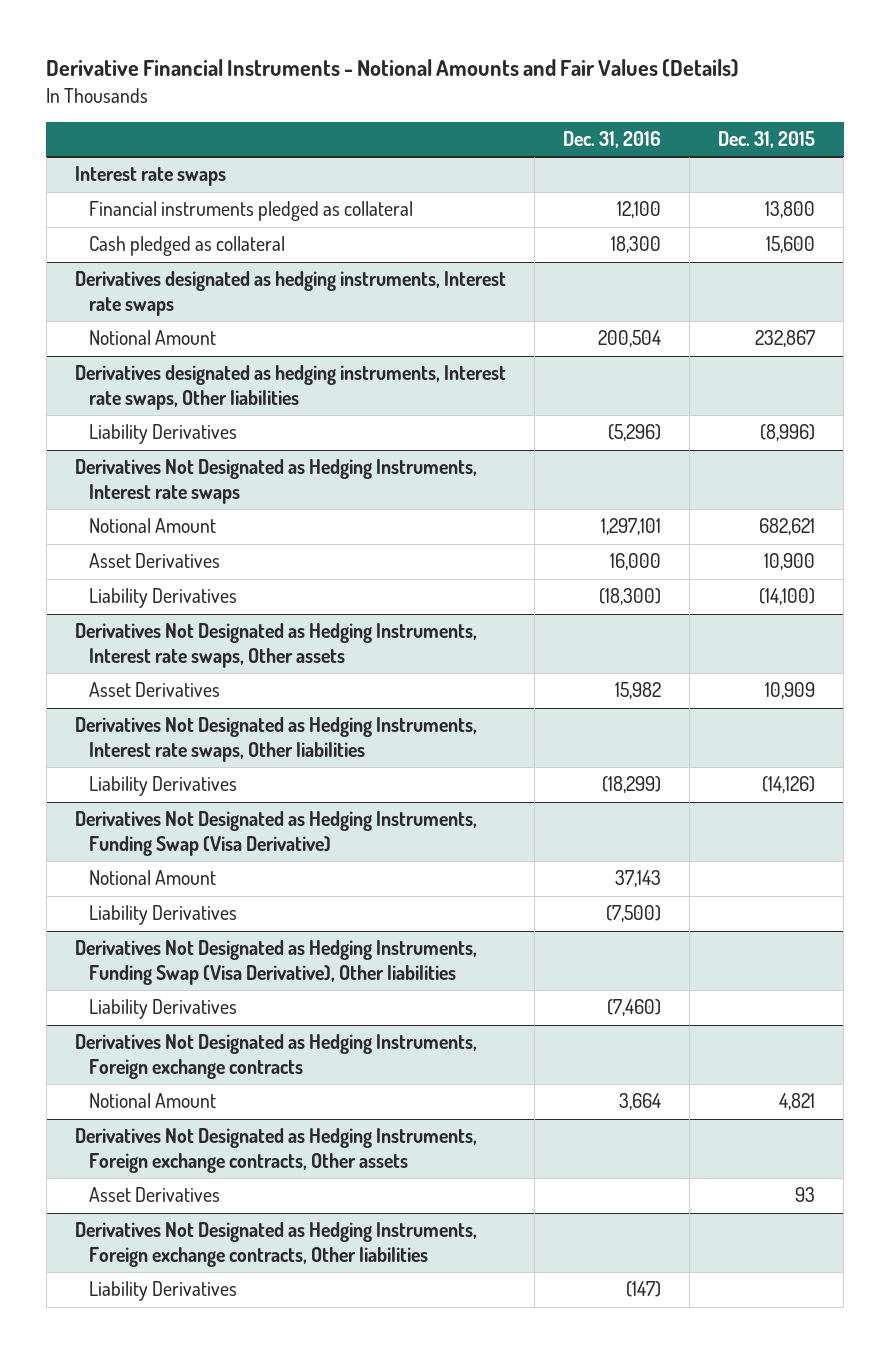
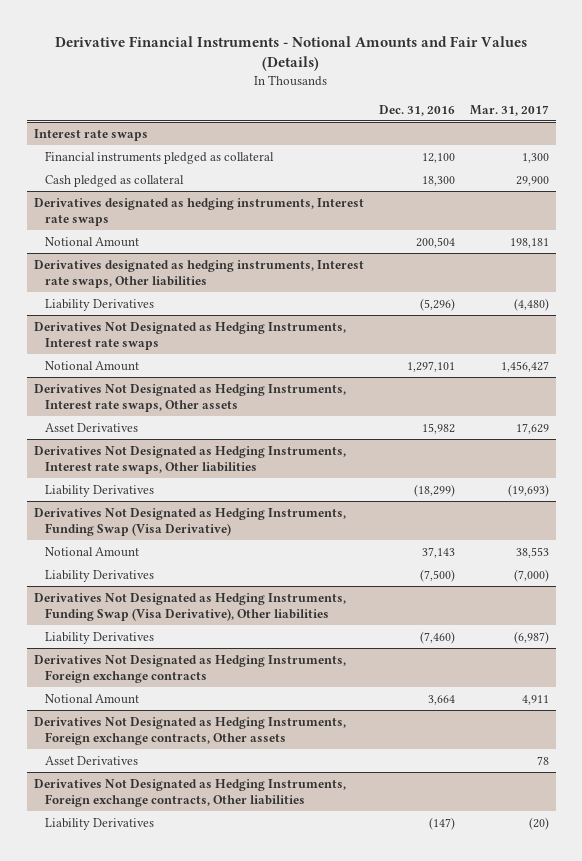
[718,131,816,149] Dec. 31, 2015 -> none
none -> [469,104,549,116] Mar. 31, 2017
[88,553,220,569] Asset Derivatives -> none
[88,588,237,609] Liability Derivatives -> none

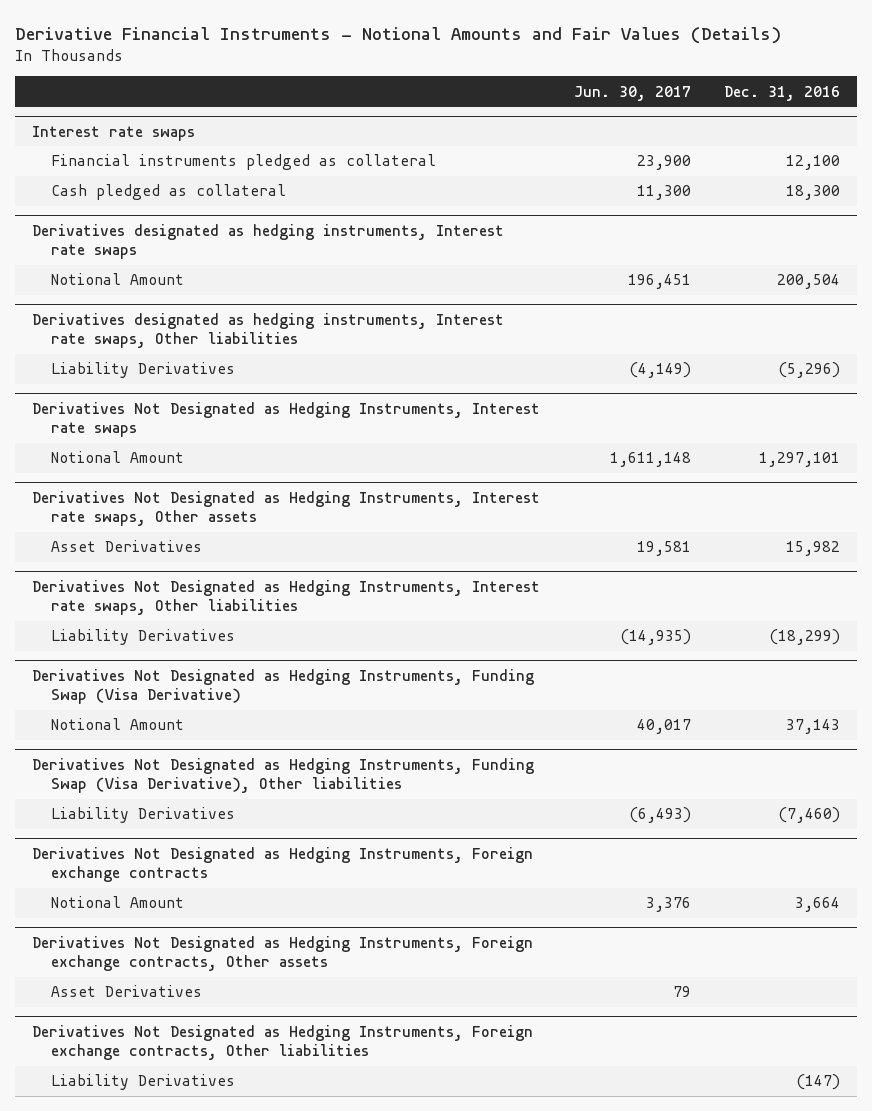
[469,104,549,116] Mar. 31, 2017 -> none
none -> [573,85,691,101] Jun. 30, 2017
[45,569,155,582] Liability Derivatives -> none

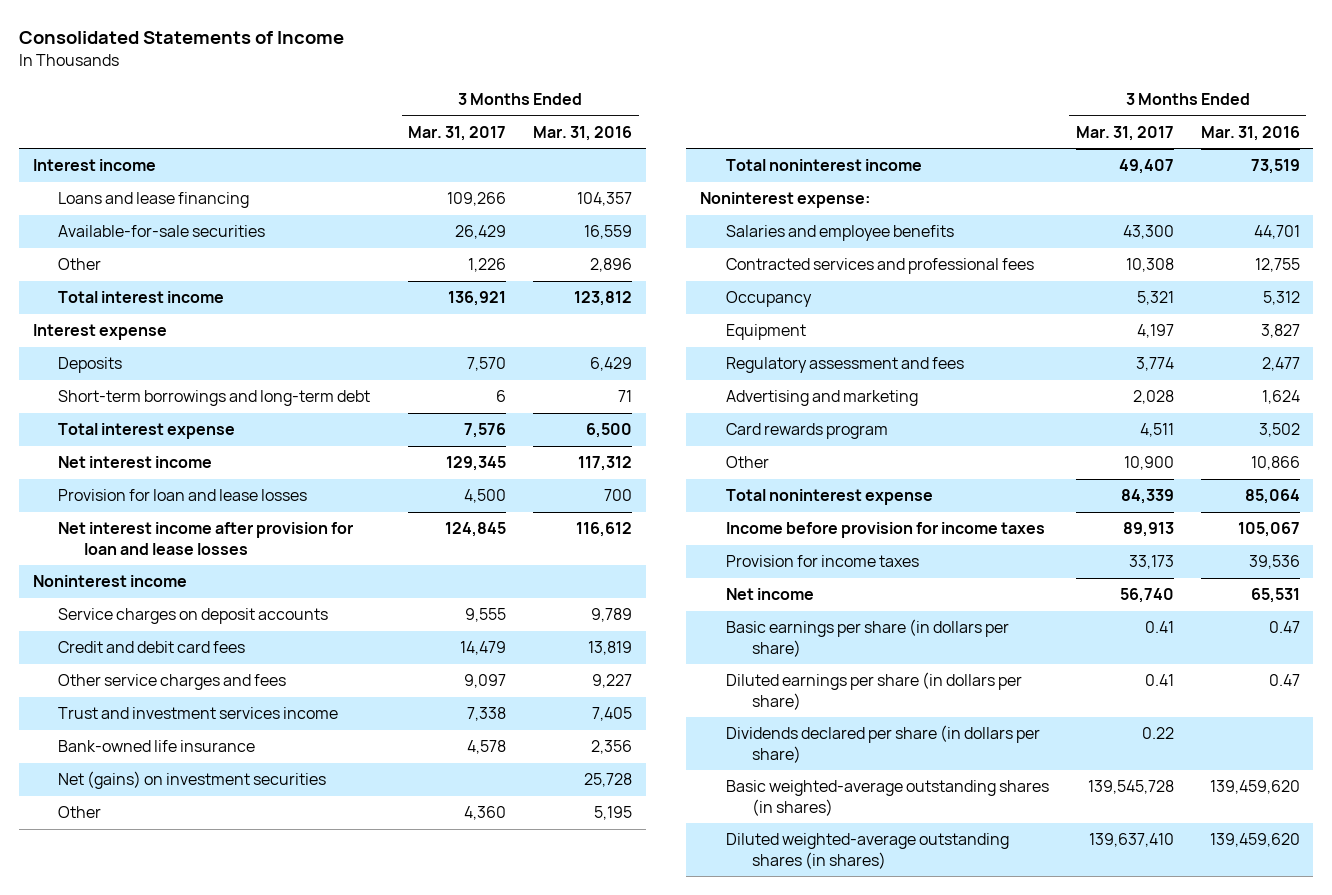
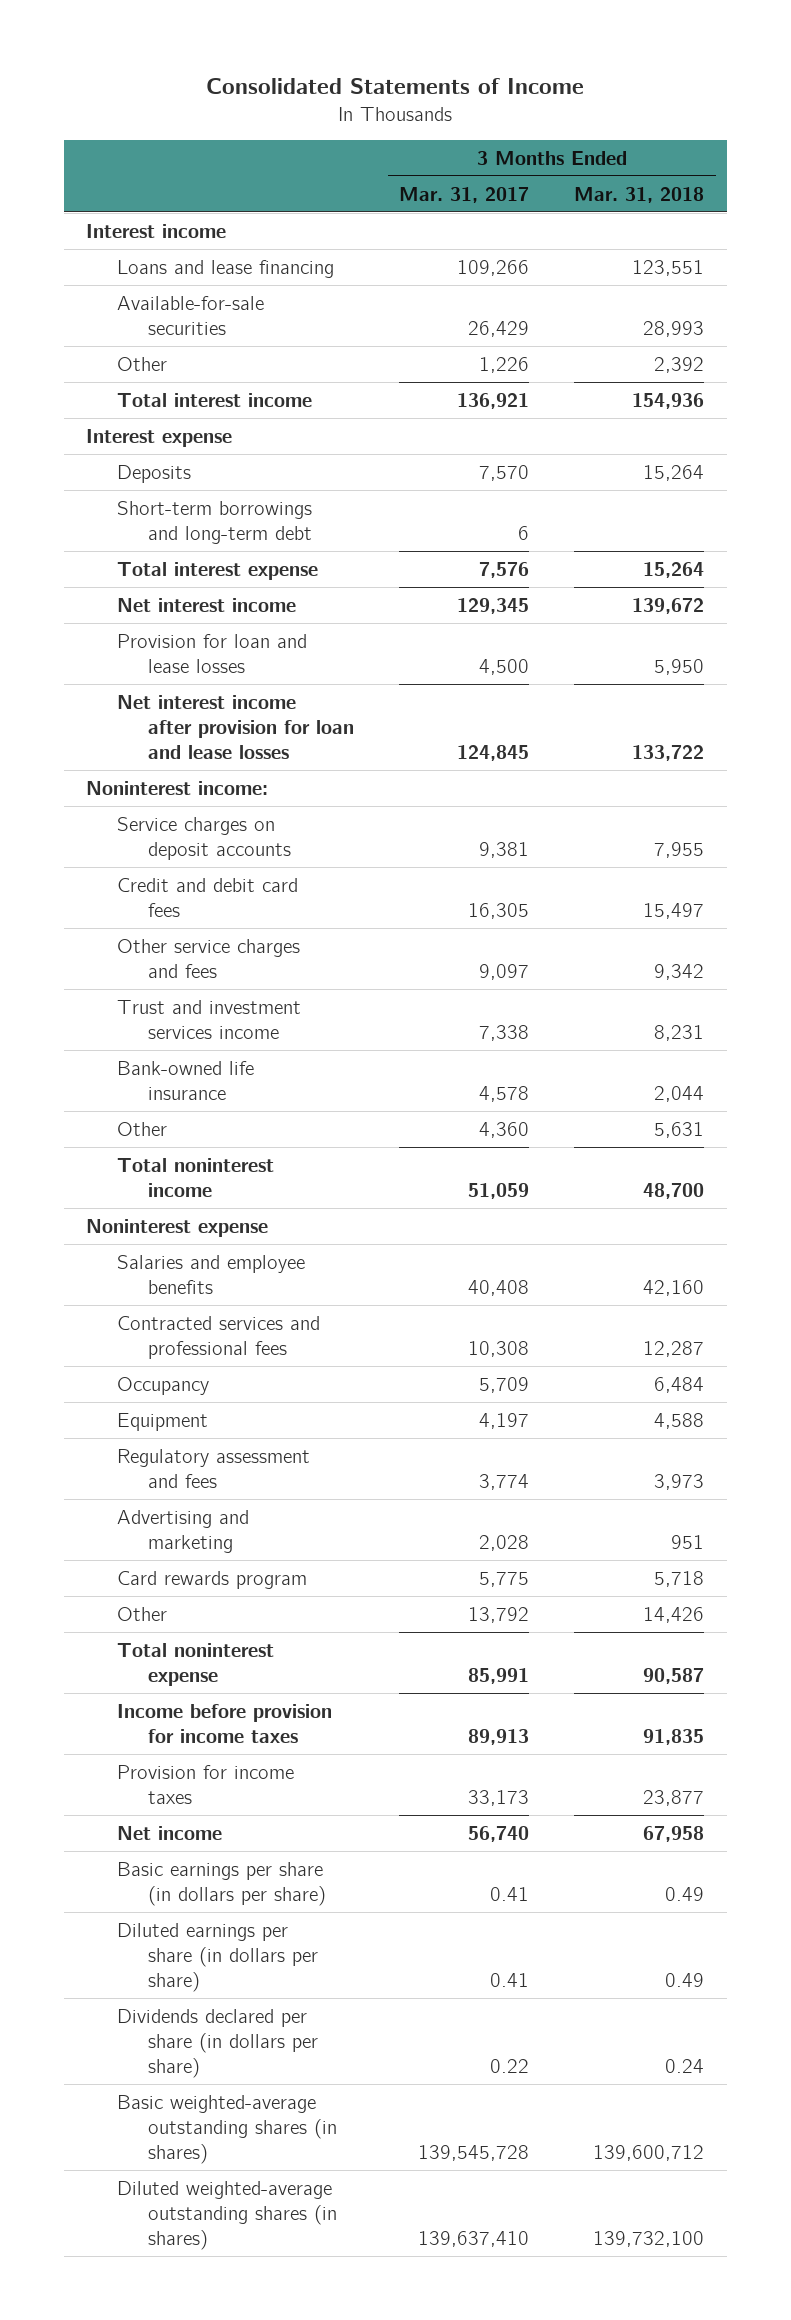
[533,125,633,141] Mar. 31, 2016 -> none
none -> [574,186,705,203] Mar. 31, 2018
[32,575,187,588] Noninterest income -> [86,780,269,795] Noninterest income:
[465,608,507,623] 9,555 -> [479,841,530,858] 9,381
[460,641,507,656] 14,479 -> [468,902,530,919] 16,305
[58,771,327,790] Net (gains) on investment securities -> none
[1118,159,1174,175] 49,407 -> [468,1182,530,1199] 51,059
[699,192,870,209] Noninterest expense: -> [86,1218,269,1237] Noninterest expense
[1122,225,1174,240] 43,300 -> [468,1279,530,1296] 40,408
[1136,291,1174,306] 5,321 -> [479,1376,530,1393] 5,709
[1139,423,1174,438] 4,511 -> [479,1571,530,1587] 5,775
[1123,456,1174,471] 10,900 -> [468,1606,530,1623] 13,792
[1120,489,1174,505] 84,339 -> [468,1667,530,1684] 85,991

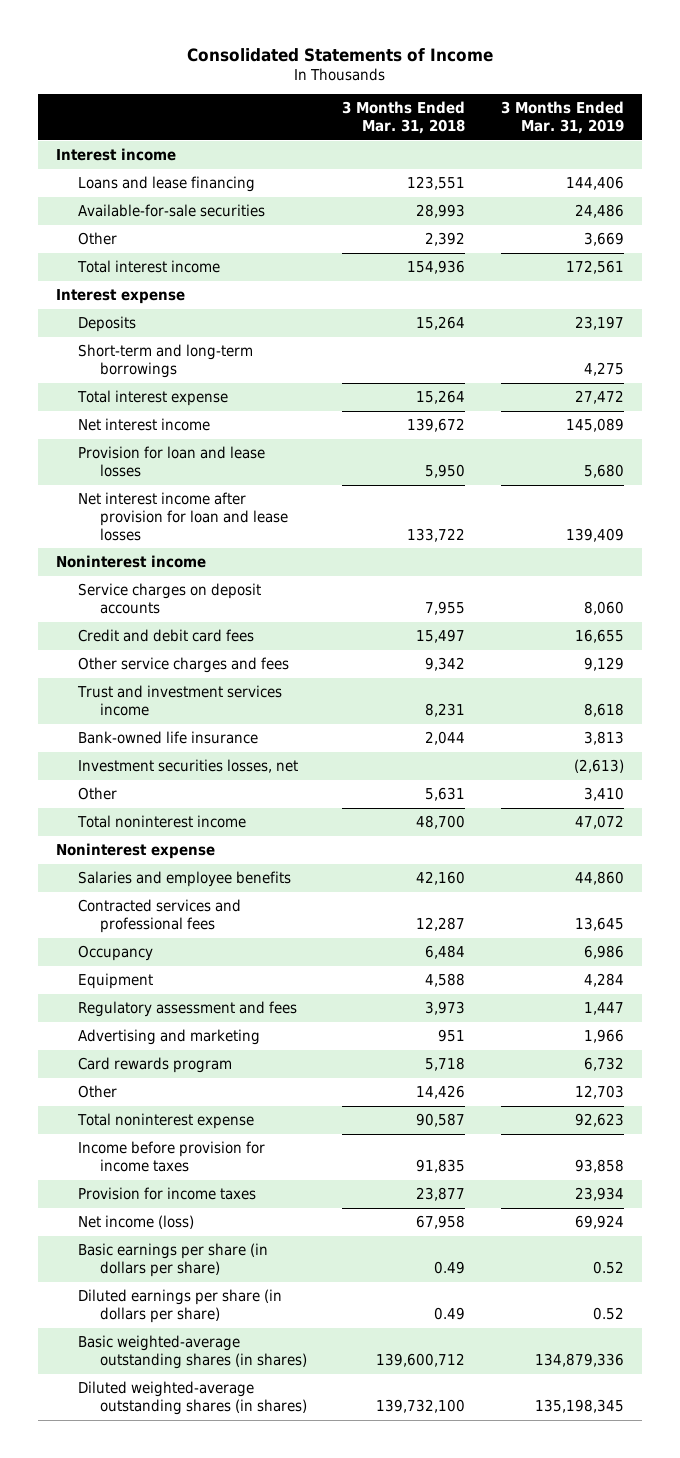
[399,186,530,203] Mar. 31, 2017 -> none
none -> [500,101,624,135] 3 Months Ended Mar. 31, 2019
[117,500,313,544] Short-term borrowings and long-term debt -> [77,344,253,379] Short-term and long-term borrowings
[86,780,269,795] Noninterest income: -> [55,555,206,569] Noninterest income
none -> [77,759,298,774] Investment securities losses, net
[117,1825,223,1840] Net income -> [77,1215,194,1230] Net income (loss)
[117,2008,318,2078] Dividends declared per share (in dollars per share) -> none

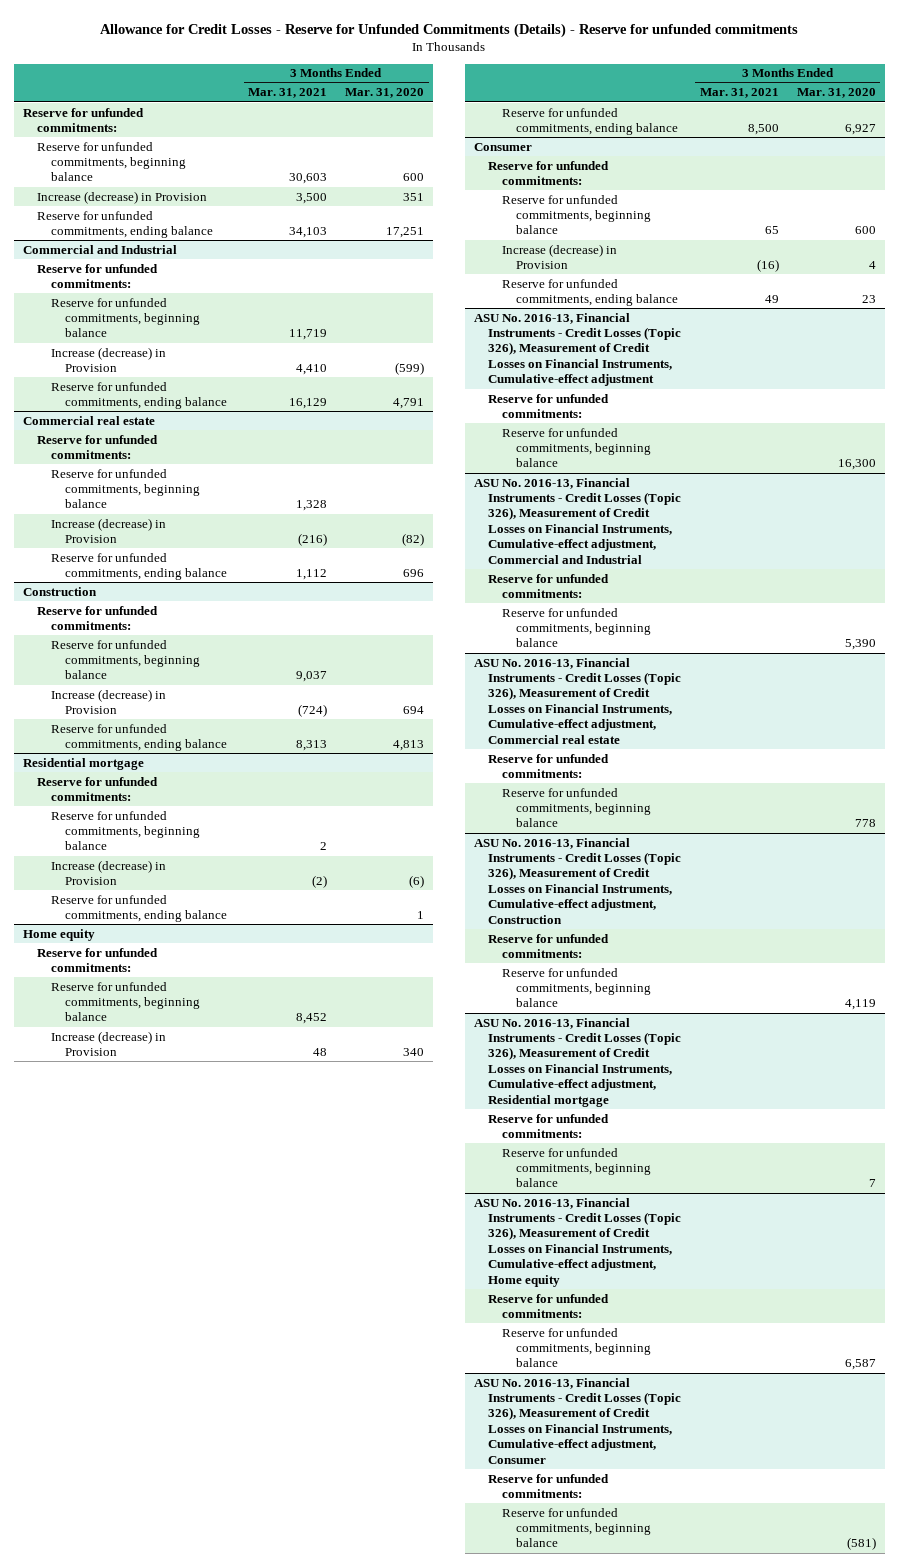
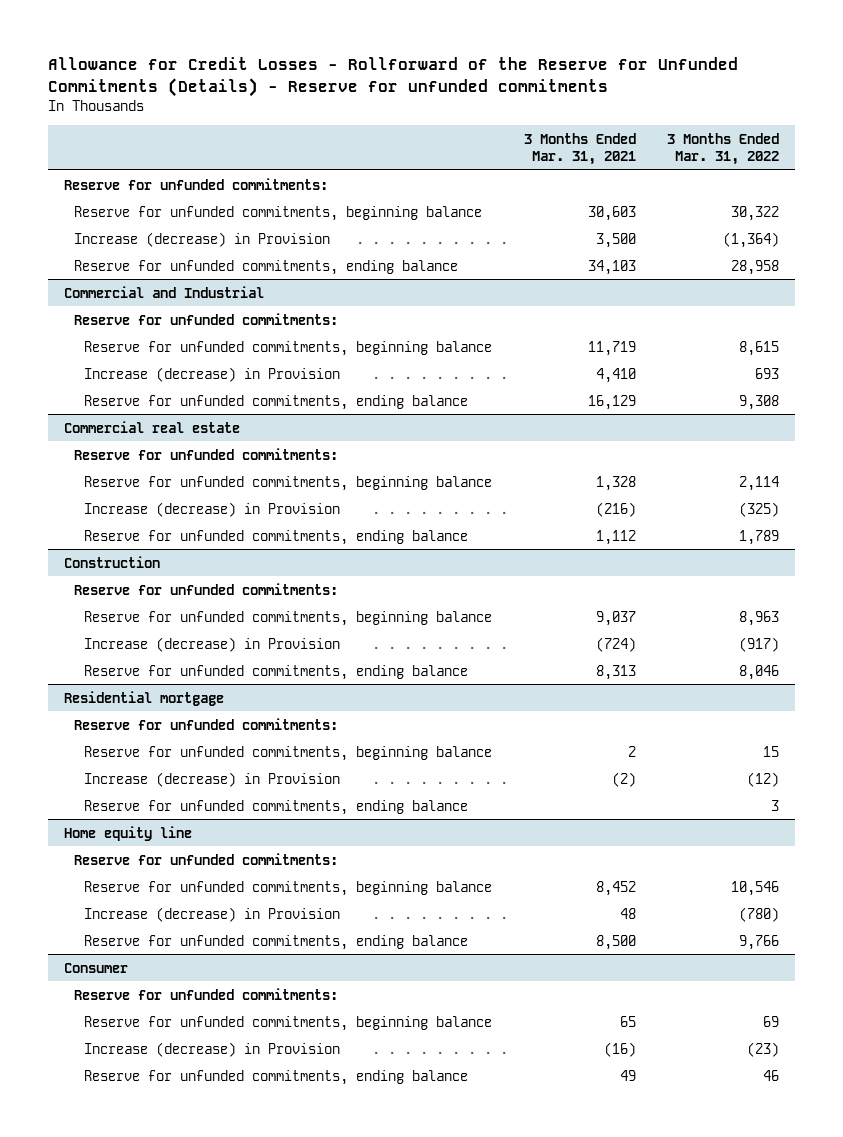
[100,22,799,38] Allowance for Credit Losses - Reserve for Unfunded Commitments (Details) - Reserve for unfunded commitments -> [48,56,739,97] Allowance for Credit Losses - Rollforward of the Reserve for Unfunded Commitments (Details) - Reserve for unfunded commitments
[345,88,425,99] Mar. 31, 2020 -> none
none -> [667,132,780,165] 3 Months Ended Mar. 31, 2022
[23,928,96,941] Home equity -> [63,825,192,841] Home equity line
[474,312,682,387] ASU No. 2016-13, Financial Instruments - Credit Losses (Topic 326), Measurement of Credit Losses on Financial Instruments, Cumulative-effect adjustment -> none
[488,393,610,418] Reserve for unfunded commitments: -> none
[502,427,652,468] Reserve for unfunded commitments, beginning balance -> none
[474,477,682,564] ASU No. 2016-13, Financial Instruments - Credit Losses (Topic 326), Measurement of Credit Losses on Financial Instruments, Cumulative-effect adjustment, Commercial and Industrial -> none
[488,573,610,598] Reserve for unfunded commitments: -> none
[502,607,652,648] Reserve for unfunded commitments, beginning balance -> none
[474,657,682,744] ASU No. 2016-13, Financial Instruments - Credit Losses (Topic 326), Measurement of Credit Losses on Financial Instruments, Cumulative-effect adjustment, Commercial real estate -> none
[488,753,610,778] Reserve for unfunded commitments: -> none
[502,787,652,828] Reserve for unfunded commitments, beginning balance -> none
[474,837,682,924] ASU No. 2016-13, Financial Instruments - Credit Losses (Topic 326), Measurement of Credit Losses on Financial Instruments, Cumulative-effect adjustment, Construction -> none
[488,933,610,958] Reserve for unfunded commitments: -> none
[502,967,652,1008] Reserve for unfunded commitments, beginning balance -> none
[474,1017,682,1107] ASU No. 2016-13, Financial Instruments - Credit Losses (Topic 326), Measurement of Credit Losses on Financial Instruments, Cumulative-effect adjustment, Residential mortgage -> none
[488,1113,610,1138] Reserve for unfunded commitments: -> none
[502,1147,652,1188] Reserve for unfunded commitments, beginning balance -> none
[474,1197,682,1287] ASU No. 2016-13, Financial Instruments - Credit Losses (Topic 326), Measurement of Credit Losses on Financial Instruments, Cumulative-effect adjustment, Home equity -> none
[488,1293,610,1318] Reserve for unfunded commitments: -> none
[502,1327,652,1368] Reserve for unfunded commitments, beginning balance -> none
[474,1377,682,1464] ASU No. 2016-13, Financial Instruments - Credit Losses (Topic 326), Measurement of Credit Losses on Financial Instruments, Cumulative-effect adjustment, Consumer -> none
[488,1473,610,1498] Reserve for unfunded commitments: -> none
[502,1507,652,1548] Reserve for unfunded commitments, beginning balance -> none

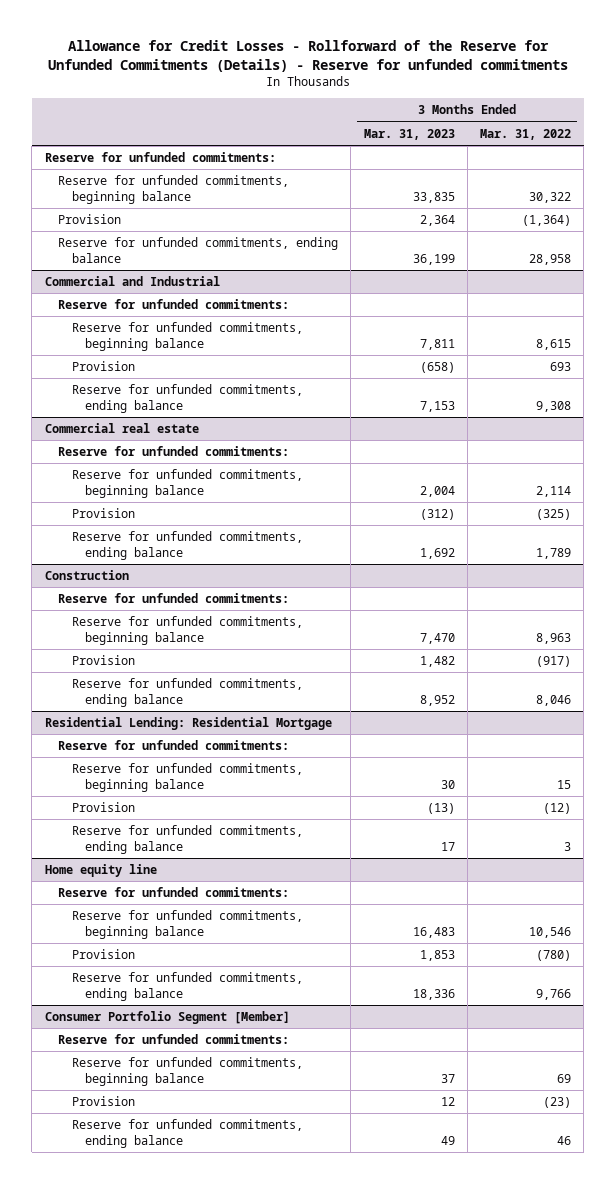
[523,132,636,165] 3 Months Ended Mar. 31, 2021 -> none
none -> [363,128,455,140] Mar. 31, 2023
[74,231,331,247] Increase (decrease) in Provision -> [58,214,122,225] Provision
[84,366,341,382] Increase (decrease) in Provision -> [71,361,135,372] Provision
[84,501,341,517] Increase (decrease) in Provision -> [71,508,135,519] Provision
[84,636,341,652] Increase (decrease) in Provision -> [71,655,135,666] Provision
[63,690,224,706] Residential mortgage -> [44,717,332,731] Residential Lending: Residential Mortgage
[84,771,341,787] Increase (decrease) in Provision -> [71,802,135,813] Provision
[84,906,341,922] Increase (decrease) in Provision -> [71,949,135,960] Provision
[63,962,128,973] Consumer -> [44,1011,290,1025] Consumer Portfolio Segment [Member]
[84,1041,341,1057] Increase (decrease) in Provision -> [71,1096,135,1107] Provision

